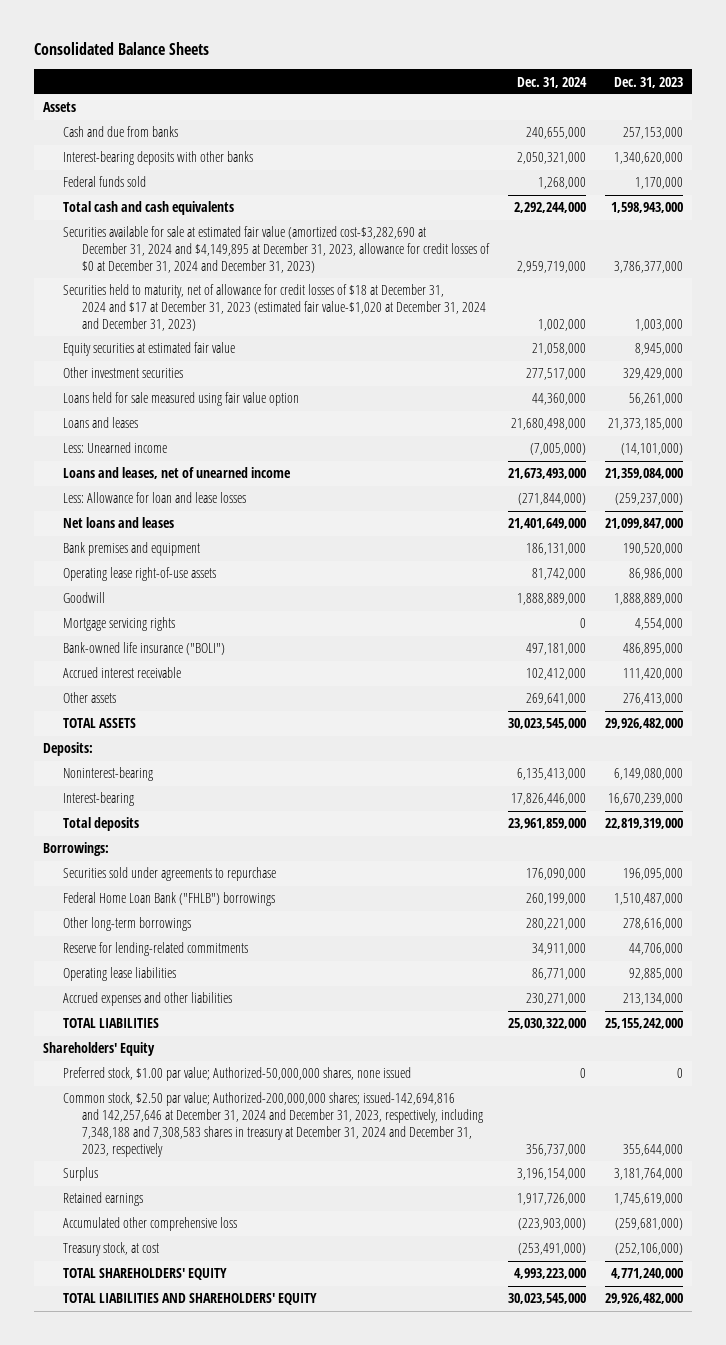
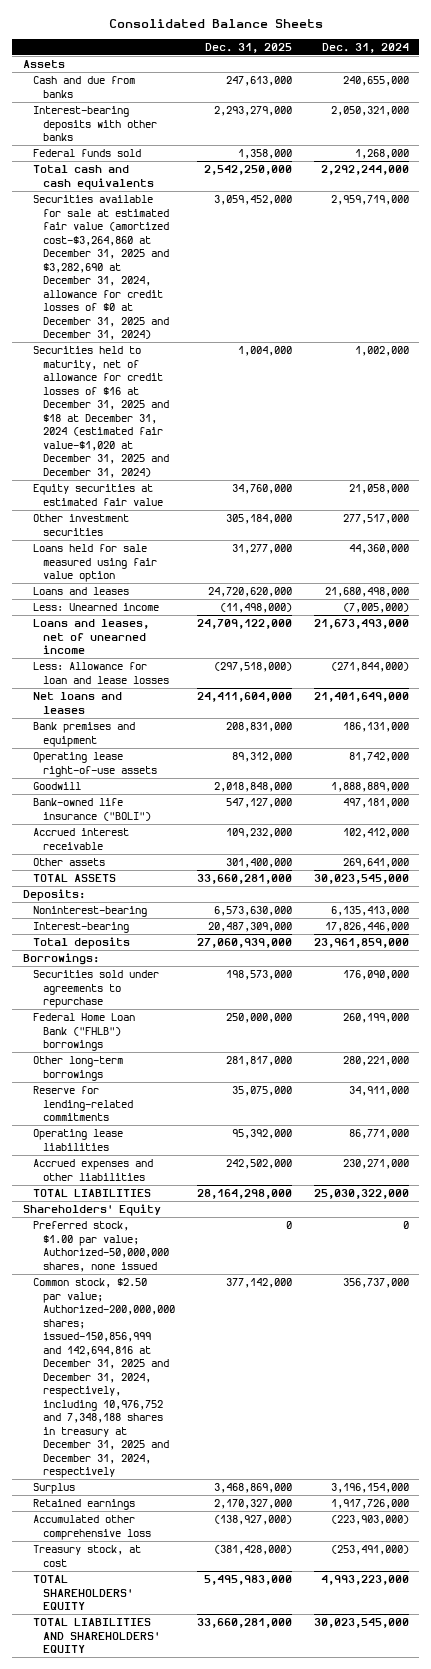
[613,76,683,88] Dec. 31, 2023 -> none
none -> [204,42,292,53] Dec. 31, 2025
[62,226,491,274] Securities available for sale at estimated fair value (amortized cost-$3,282,690 at December 31, 2024 and $4,149,895 at December 31, 2023, allowance for credit losses of $0 at December 31, 2024 and December 31, 2023) -> [32,195,170,341] Securities available for sale at estimated fair value (amortized cost-$3,264,860 at December 31, 2025 and $3,282,690 at December 31, 2024, allowance for credit losses of $0 at December 31, 2025 and December 31, 2024)
[62,284,487,332] Securities held to maturity, net of allowance for credit losses of $18 at December 31, 2024 and $17 at December 31, 2023 (estimated fair value-$1,020 at December 31, 2024 and December 31, 2023) -> [32,346,170,478] Securities held to maturity, net of allowance for credit losses of $16 at December 31, 2025 and $18 at December 31, 2024 (estimated fair value-$1,020 at December 31, 2025 and December 31, 2024)
[62,617,175,632] Mortgage servicing rights -> none
[62,1092,484,1158] Common stock, $2.50 par value; Authorized-200,000,000 shares; issued-142,694,816 and 142,257,646 at December 31, 2024 and December 31, 2023, respectively, including 7,348,188 and 7,308,583 shares in treasury at December 31, 2024 and December 31, 2023, respectively -> [32,1278,176,1479] Common stock, $2.50 par value; Authorized-200,000,000 shares; issued-150,856,999 and 142,694,816 at December 31, 2025 and December 31, 2024, respectively, including 10,976,752 and 7,348,188 shares in treasury at December 31, 2025 and December 31, 2024, respectively

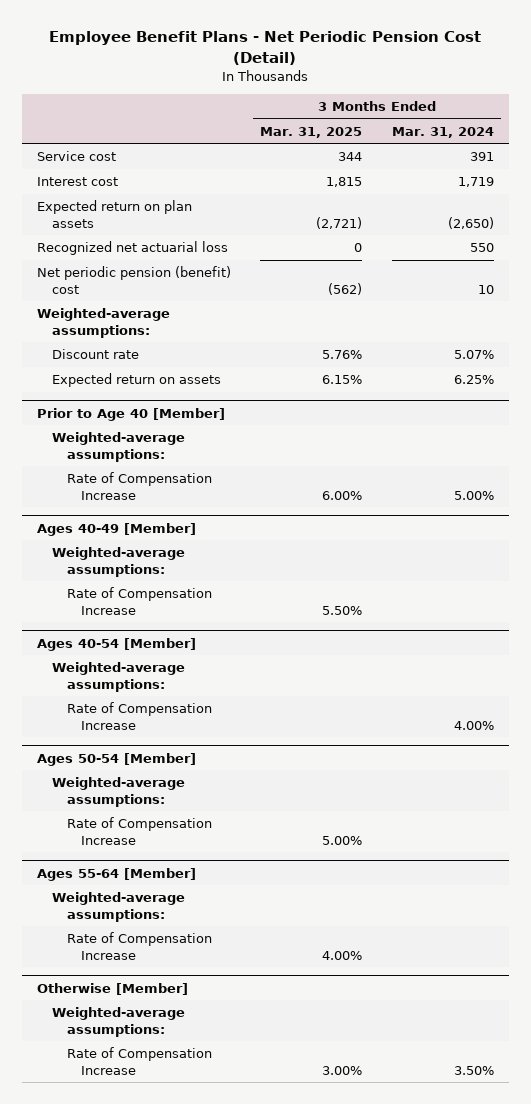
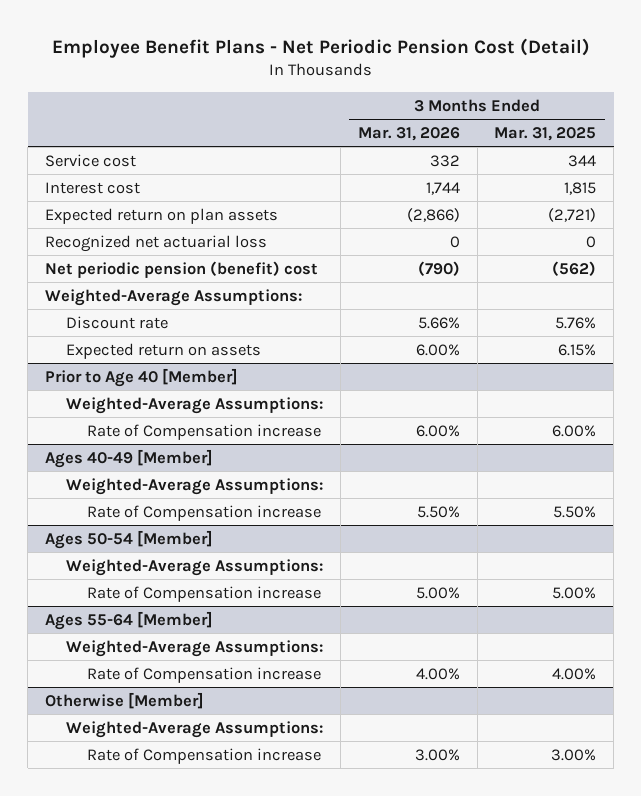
[392,126,495,138] Mar. 31, 2024 -> none
none -> [357,126,460,141] Mar. 31, 2026
[36,308,170,338] Weighted-average assumptions: -> [45,288,303,306] Weighted-Average Assumptions:
[51,432,185,462] Weighted-average assumptions: -> [66,396,324,414] Weighted-Average Assumptions:
[66,472,212,500] Rate of Compensation Increase -> [87,423,322,440] Rate of Compensation increase
[36,637,196,651] Ages 40-54 [Member] -> none
[51,662,185,692] Weighted-average assumptions: -> none
[66,702,212,730] Rate of Compensation Increase -> none
[51,547,185,577] Weighted-average assumptions: -> [66,477,324,495] Weighted-Average Assumptions:
[66,587,212,615] Rate of Compensation Increase -> [87,504,322,521] Rate of Compensation increase
[51,777,185,807] Weighted-average assumptions: -> [66,558,324,576] Weighted-Average Assumptions:
[66,817,212,845] Rate of Compensation Increase -> [87,585,322,602] Rate of Compensation increase
[51,892,185,922] Weighted-average assumptions: -> [66,639,324,657] Weighted-Average Assumptions:
[66,932,212,960] Rate of Compensation Increase -> [87,666,322,683] Rate of Compensation increase
[51,1007,185,1037] Weighted-average assumptions: -> [66,720,324,738] Weighted-Average Assumptions:
[66,1047,212,1075] Rate of Compensation Increase -> [87,747,322,764] Rate of Compensation increase

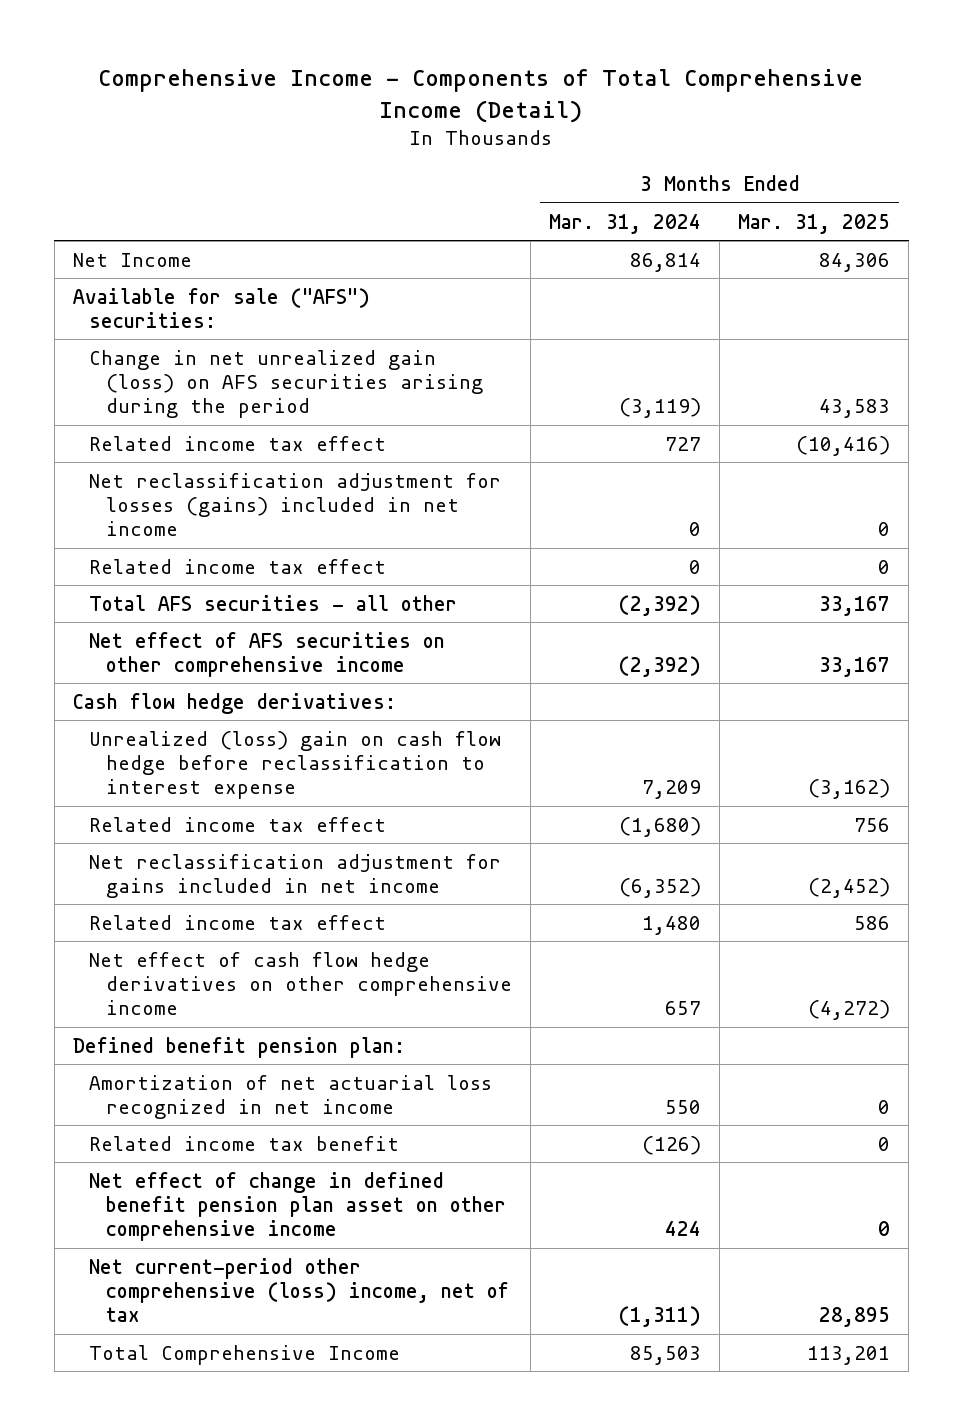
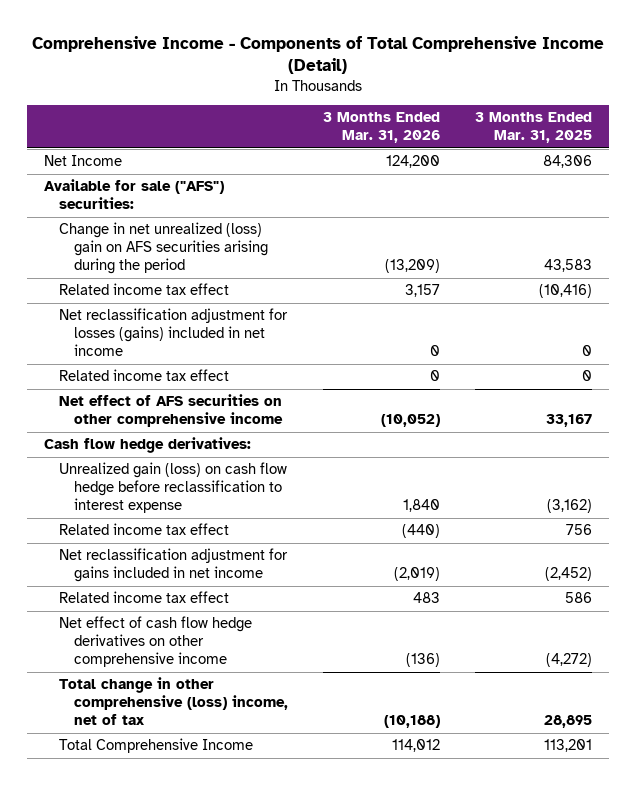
[549,213,702,234] Mar. 31, 2024 -> none
none -> [322,112,440,144] 3 Months Ended Mar. 31, 2026
[89,349,483,419] Change in net unrealized gain (loss) on AFS securities arising during the period -> [58,222,268,275] Change in net unrealized (loss) gain on AFS securities arising during the period
[89,594,458,611] Total AFS securities - all other -> none
[89,730,502,800] Unrealized (loss) gain on cash flow hedge before reclassification to interest expense -> [58,462,287,514] Unrealized gain (loss) on cash flow hedge before reclassification to interest expense
[72,1036,405,1058] Defined benefit pension plan: -> none
[89,1074,493,1119] Amortization of net actuarial loss recognized in net income -> none
[89,1135,400,1151] Related income tax benefit -> none
[89,1171,506,1242] Net effect of change in defined benefit pension plan asset on other comprehensive income -> none
[89,1257,509,1323] Net current-period other comprehensive (loss) income, net of tax -> [58,677,288,726] Total change in other comprehensive (loss) income, net of tax

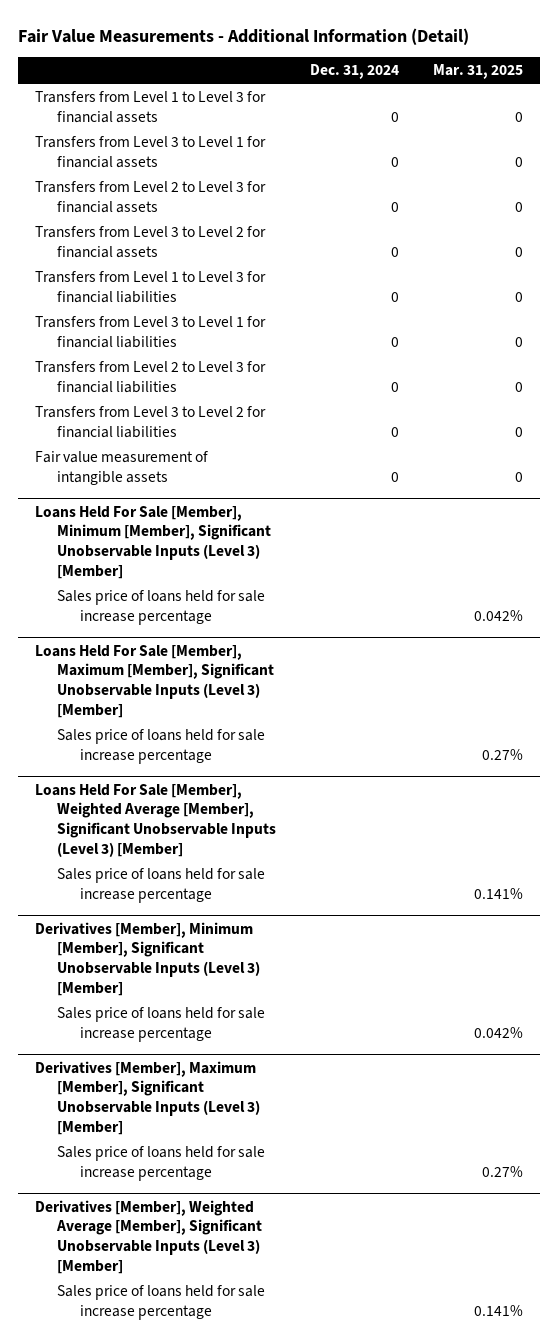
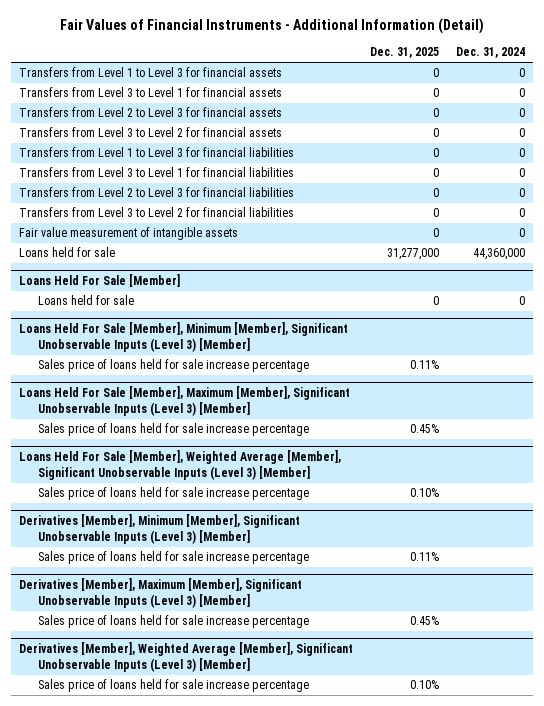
[17,27,469,45] Fair Value Measurements - Additional Information (Detail) -> [60,17,485,34] Fair Values of Financial Instruments - Additional Information (Detail)
[433,64,524,80] Mar. 31, 2025 -> none
none -> [370,47,440,59] Dec. 31, 2025
none -> [19,247,116,258] Loans held for sale
none -> [19,274,181,288] Loans Held For Sale [Member]
none -> [38,295,135,306] Loans held for sale

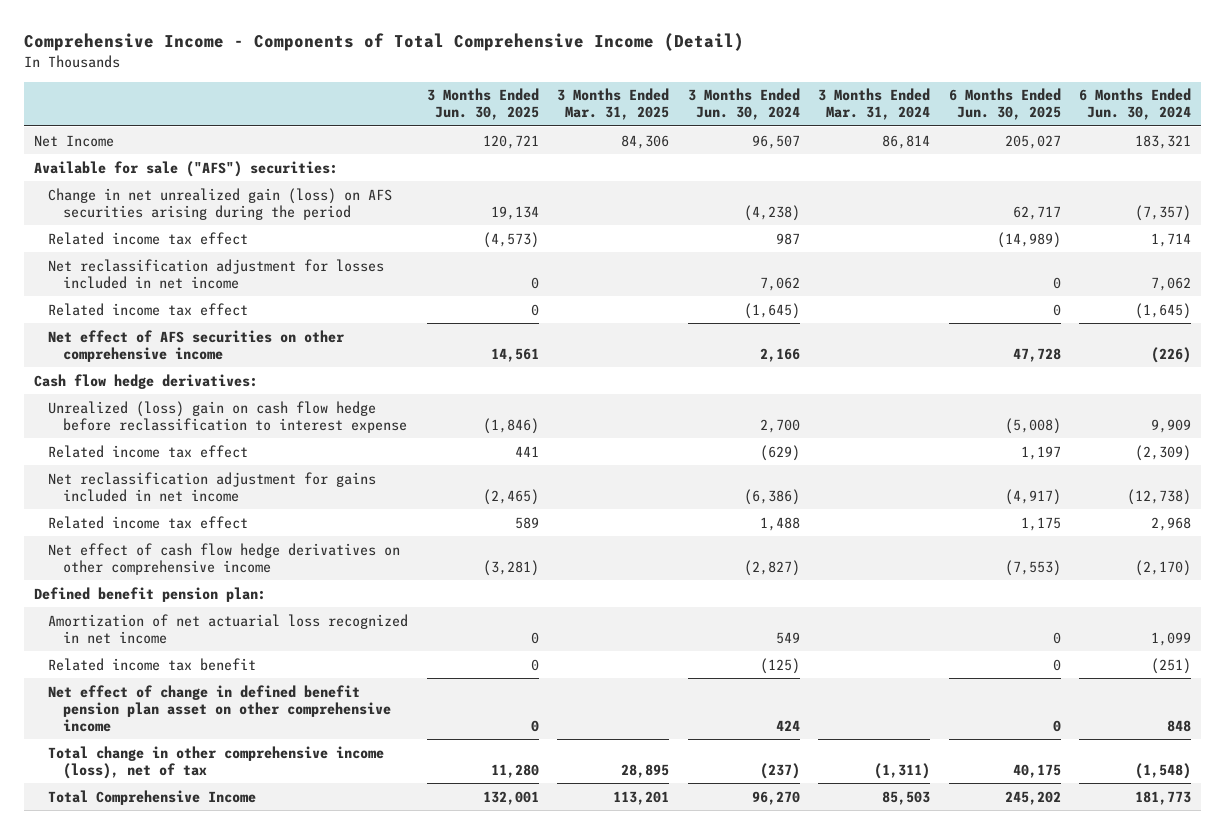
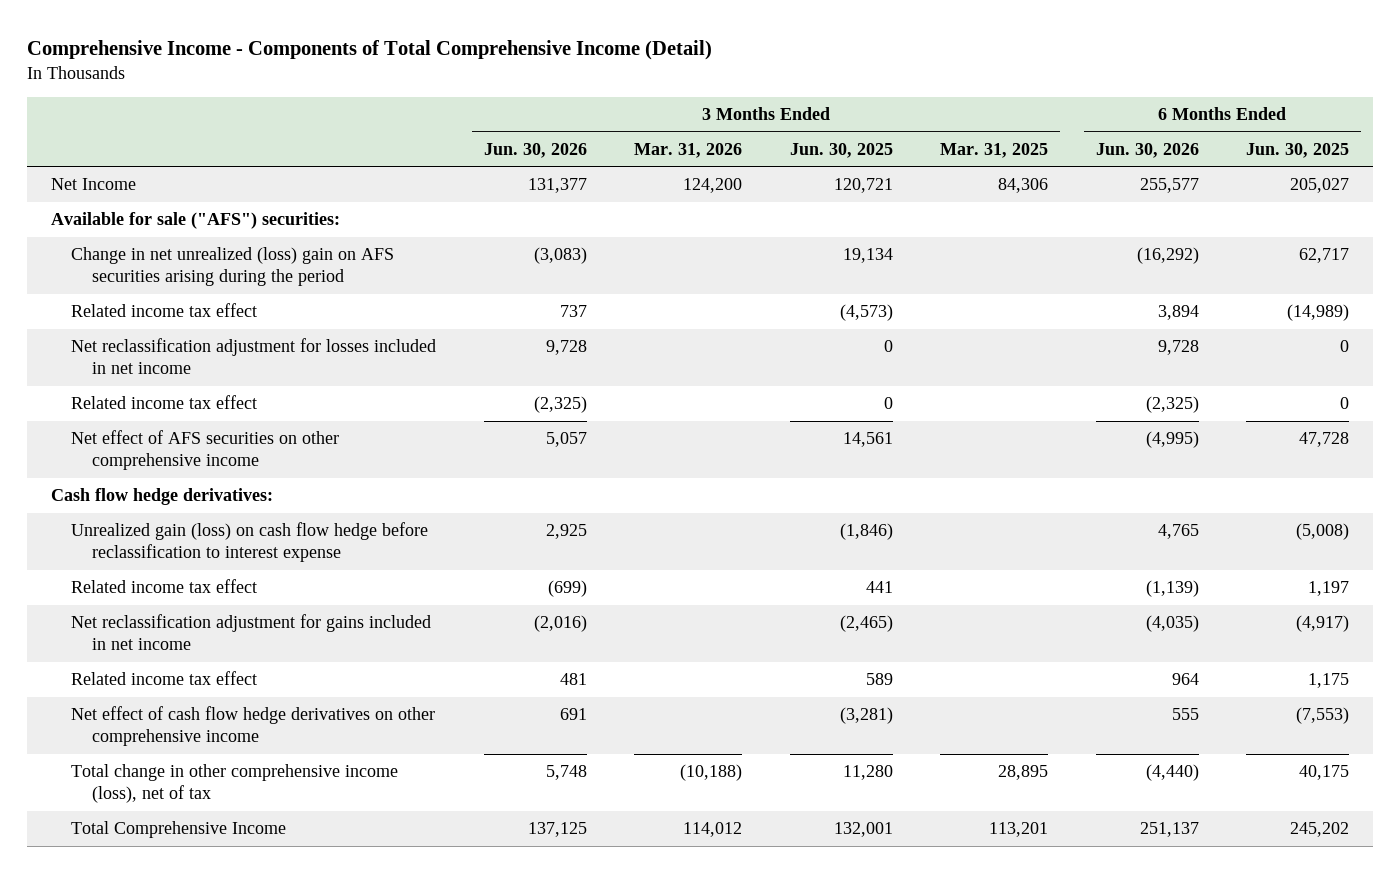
[687,88,800,121] 3 Months Ended Jun. 30, 2024 -> none
[818,88,931,121] 3 Months Ended Mar. 31, 2024 -> none
[1079,88,1192,121] 6 Months Ended Jun. 30, 2024 -> none
none -> [483,142,587,158] Jun. 30, 2026
none -> [634,142,743,158] Mar. 31, 2026
none -> [1095,142,1199,158] Jun. 30, 2026
[48,187,393,220] Change in net unrealized gain (loss) on AFS securities arising during the period -> [71,247,395,287] Change in net unrealized (loss) gain on AFS securities arising during the period
[48,400,408,433] Unrealized (loss) gain on cash flow hedge before reclassification to interest expense -> [71,522,429,563] Unrealized gain (loss) on cash flow hedge before reclassification to interest expense
[33,586,266,602] Defined benefit pension plan: -> none
[48,613,409,644] Amortization of net actuarial loss recognized in net income -> none
[48,657,257,671] Related income tax benefit -> none
[48,684,392,733] Net effect of change in defined benefit pension plan asset on other comprehensive income -> none

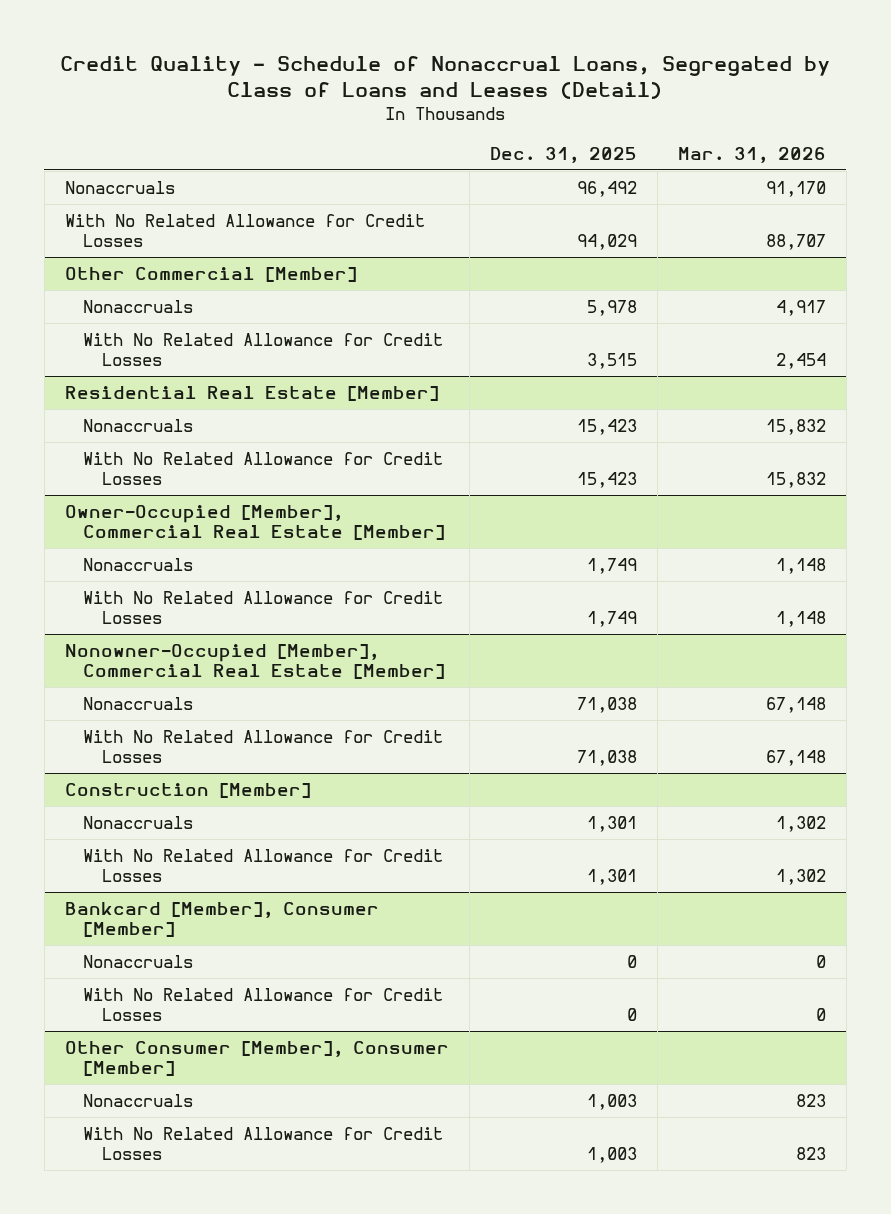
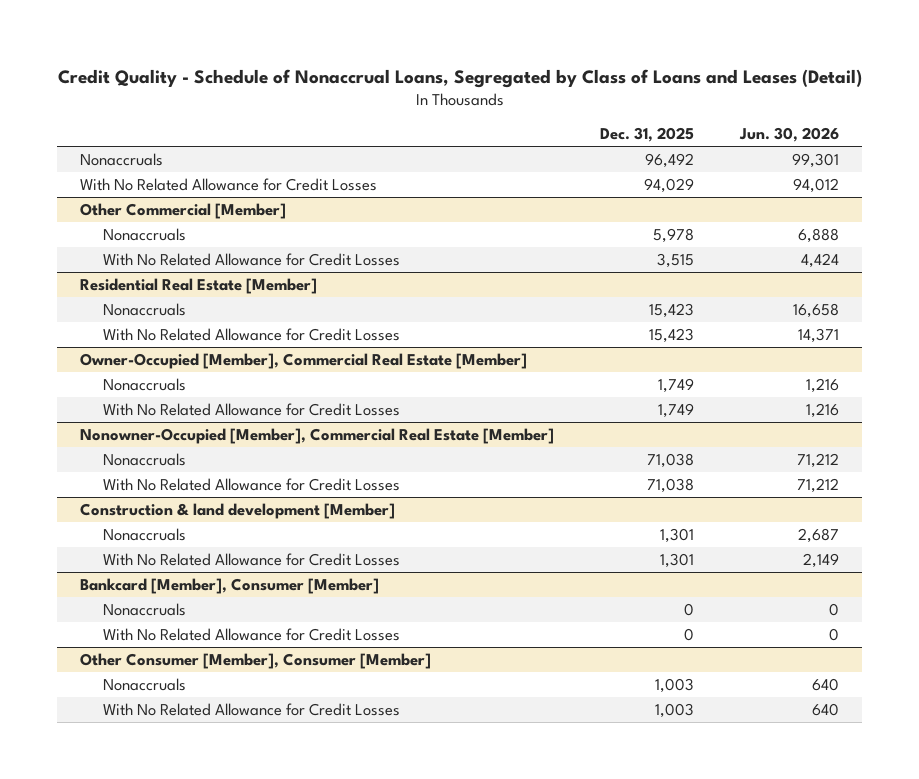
[677,146,826,163] Mar. 31, 2026 -> none
none -> [738,127,839,143] Jun. 30, 2026
[64,782,311,798] Construction [Member] -> [80,502,396,519] Construction & land development [Member]

